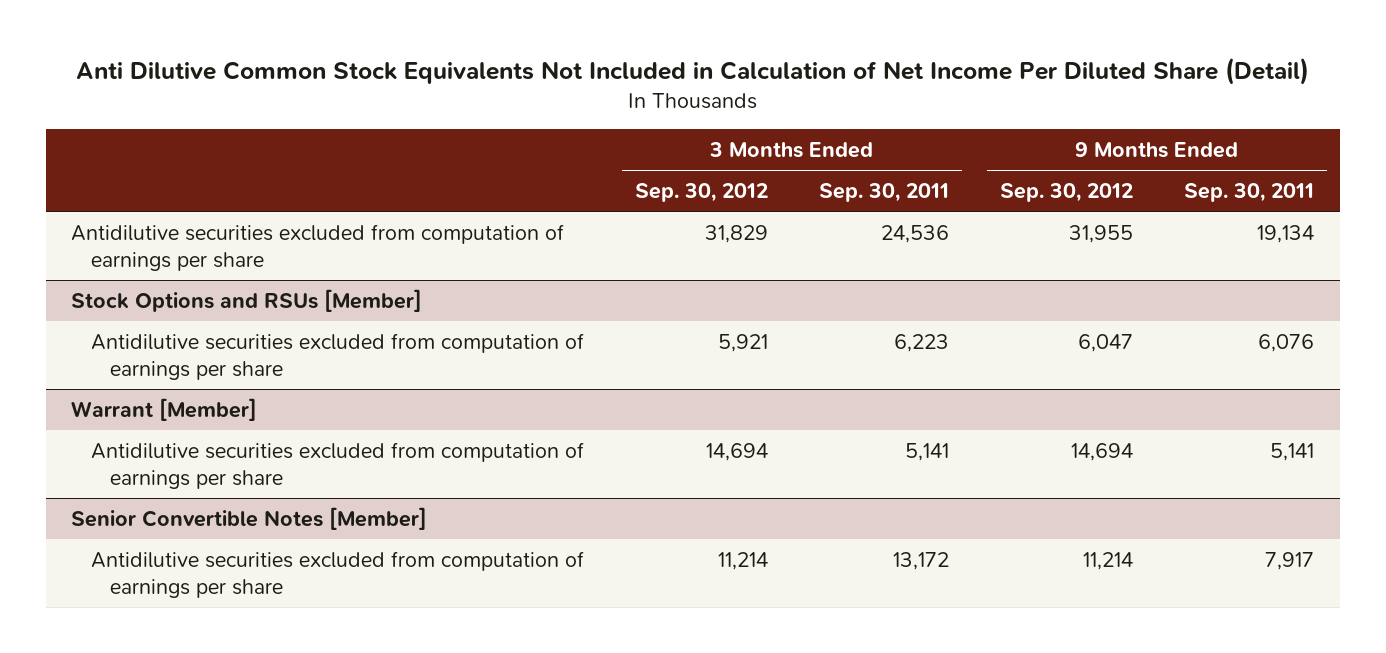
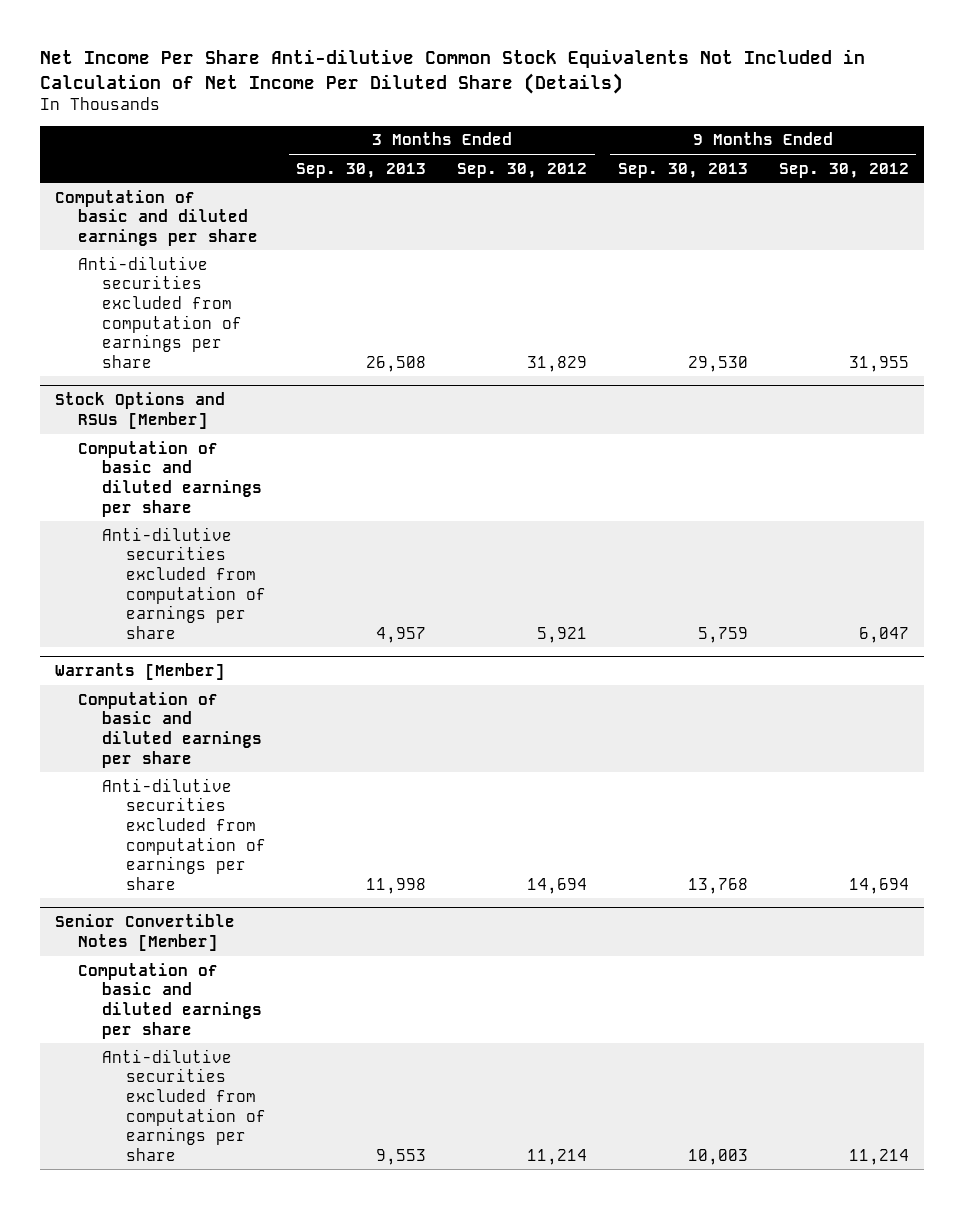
[75,57,1309,86] Anti Dilutive Common Stock Equivalents Not Included in Calculation of Net Income Per Diluted Share (Detail) -> [39,49,865,94] Net Income Per Share Anti-dilutive Common Stock Equivalents Not Included in Calculation of Net Income Per Diluted Share (Details)
[819,183,950,203] Sep. 30, 2011 -> none
[1184,183,1315,203] Sep. 30, 2011 -> none
none -> [296,162,427,178] Sep. 30, 2013
none -> [617,162,748,178] Sep. 30, 2013
none -> [54,189,259,246] Computation of basic and diluted earnings per share
[71,223,565,272] Antidilutive securities excluded from computation of earnings per share -> [78,255,243,368] Anti-dilutive securities excluded from computation of earnings per share
none -> [78,440,263,517] Computation of basic and diluted earnings per share
[90,332,584,381] Antidilutive securities excluded from computation of earnings per share -> [102,526,266,639] Anti-dilutive securities excluded from computation of earnings per share
[71,397,258,421] Warrant [Member] -> [54,663,225,681] Warrants [Member]
none -> [78,691,263,768] Computation of basic and diluted earnings per share
[90,441,584,490] Antidilutive securities excluded from computation of earnings per share -> [102,777,266,890] Anti-dilutive securities excluded from computation of earnings per share
none -> [78,962,263,1039] Computation of basic and diluted earnings per share
[90,550,584,599] Antidilutive securities excluded from computation of earnings per share -> [102,1048,266,1161] Anti-dilutive securities excluded from computation of earnings per share

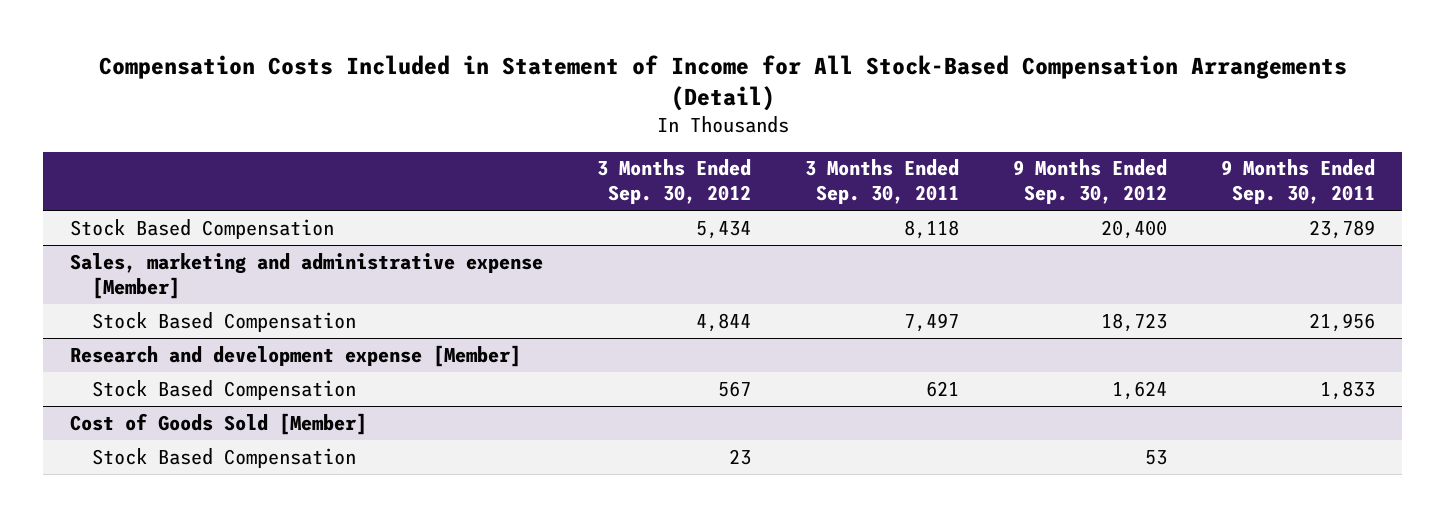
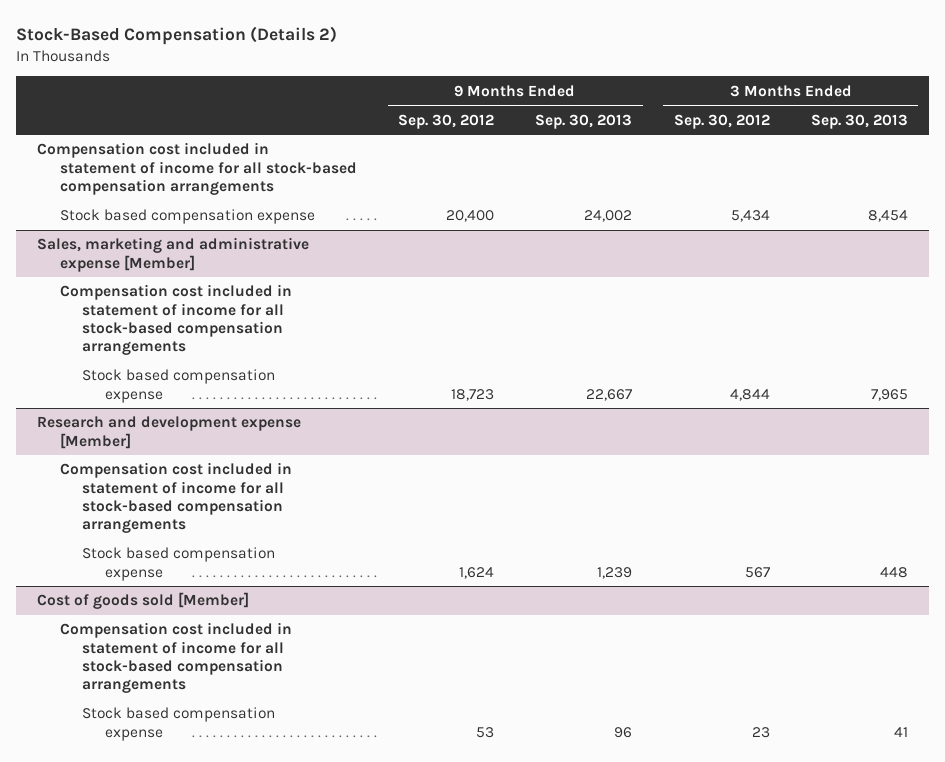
[98,55,1347,111] Compensation Costs Included in Statement of Income for All Stock-Based Compensation Arrangements (Detail) -> [16,26,338,46] Stock-Based Compensation (Details 2)
[805,159,960,205] 3 Months Ended Sep. 30, 2011 -> none
[1220,159,1375,205] 9 Months Ended Sep. 30, 2011 -> none
none -> [535,113,633,129] Sep. 30, 2013
none -> [810,113,908,129] Sep. 30, 2013
none -> [37,142,357,196] Compensation cost included in statement of income for all stock-based compensation arrangements
[70,218,335,239] Stock Based Compensation -> [59,209,315,225] Stock based compensation expense
none -> [59,284,292,356] Compensation cost included in statement of income for all stock-based compensation arrangements
[91,311,356,332] Stock Based Compensation -> [82,369,276,403] Stock based compensation expense
none -> [59,462,292,534] Compensation cost included in statement of income for all stock-based compensation arrangements
[91,379,356,400] Stock Based Compensation -> [82,547,276,581] Stock based compensation expense
[70,412,368,435] Cost of Goods Sold [Member] -> [37,592,250,610] Cost of goods sold [Member]
none -> [59,622,292,694] Compensation cost included in statement of income for all stock-based compensation arrangements
[91,447,356,468] Stock Based Compensation -> [82,707,276,741] Stock based compensation expense

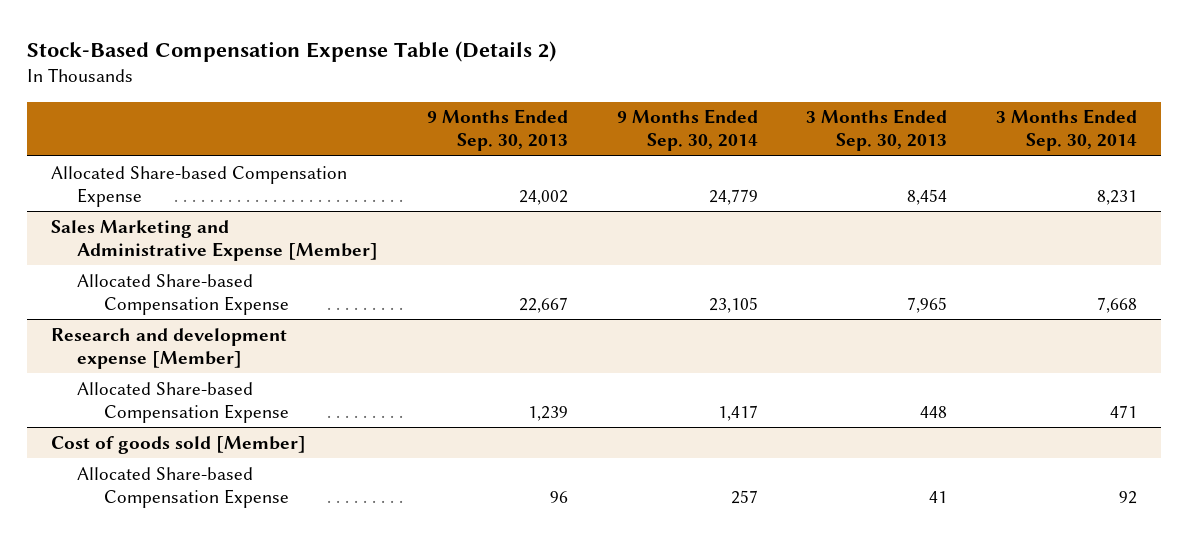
[16,26,338,46] Stock-Based Compensation (Details 2) -> [27,40,557,62] Stock-Based Compensation Expense Table (Details 2)
[397,113,494,129] Sep. 30, 2012 -> none
[673,113,770,129] Sep. 30, 2012 -> none
none -> [616,109,758,152] 9 Months Ended Sep. 30, 2014
none -> [995,109,1137,152] 3 Months Ended Sep. 30, 2014
[37,142,357,196] Compensation cost included in statement of income for all stock-based compensation arrangements -> none
[59,284,292,356] Compensation cost included in statement of income for all stock-based compensation arrangements -> none
[59,209,315,225] Stock based compensation expense -> [51,165,348,207] Allocated Share-based Compensation Expense
[37,237,310,272] Sales, marketing and administrative expense [Member] -> [51,219,379,261] Sales Marketing and Administrative Expense [Member]
[82,369,276,403] Stock based compensation expense -> [77,273,289,315] Allocated Share-based Compensation Expense
[59,462,292,534] Compensation cost included in statement of income for all stock-based compensation arrangements -> none
[82,547,276,581] Stock based compensation expense -> [77,381,289,423] Allocated Share-based Compensation Expense
[59,622,292,694] Compensation cost included in statement of income for all stock-based compensation arrangements -> none
[82,707,276,741] Stock based compensation expense -> [77,466,289,508] Allocated Share-based Compensation Expense

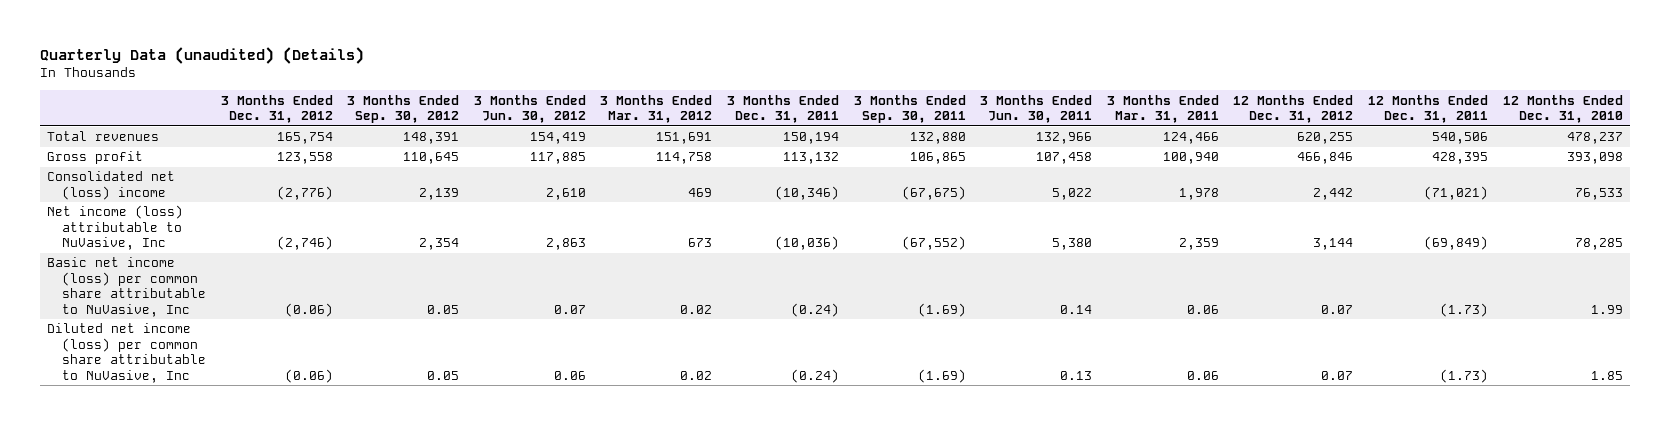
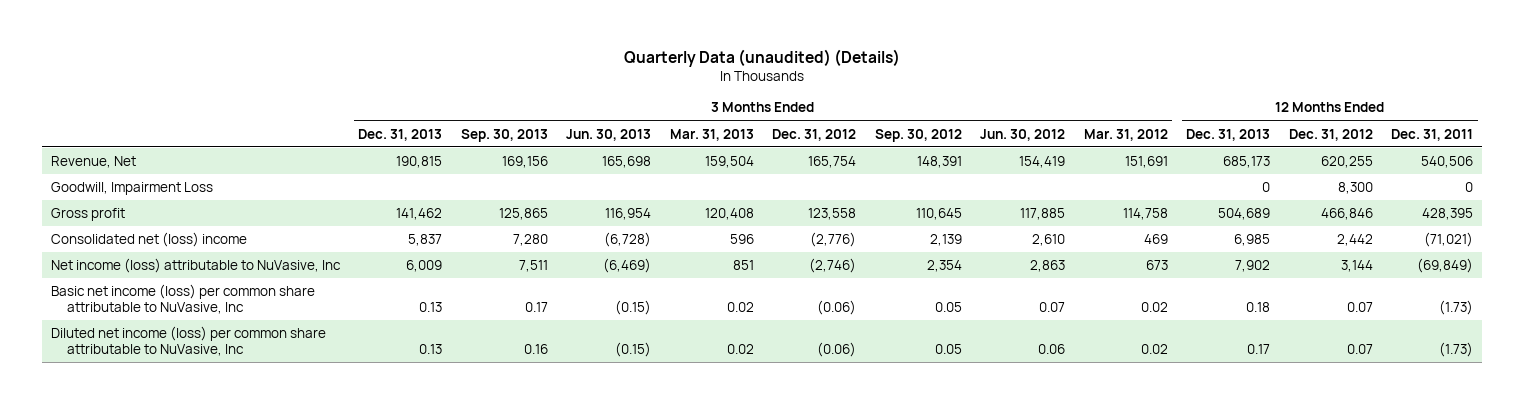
[727,94,840,124] 3 Months Ended Dec. 31, 2011 -> none
[853,94,966,124] 3 Months Ended Sep. 30, 2011 -> none
[980,94,1093,124] 3 Months Ended Jun. 30, 2011 -> none
[1106,94,1219,124] 3 Months Ended Mar. 31, 2011 -> none
[1502,94,1623,124] 12 Months Ended Dec. 31, 2010 -> none
none -> [358,128,443,141] Dec. 31, 2013
none -> [460,128,548,142] Sep. 30, 2013
none -> [566,128,652,141] Jun. 30, 2013
none -> [669,128,754,141] Mar. 31, 2013
none -> [1186,128,1271,141] Dec. 31, 2013
[46,131,159,142] Total revenues -> [51,156,137,169] Revenue, Net
none -> [51,182,214,196] Goodwill, Impairment Loss

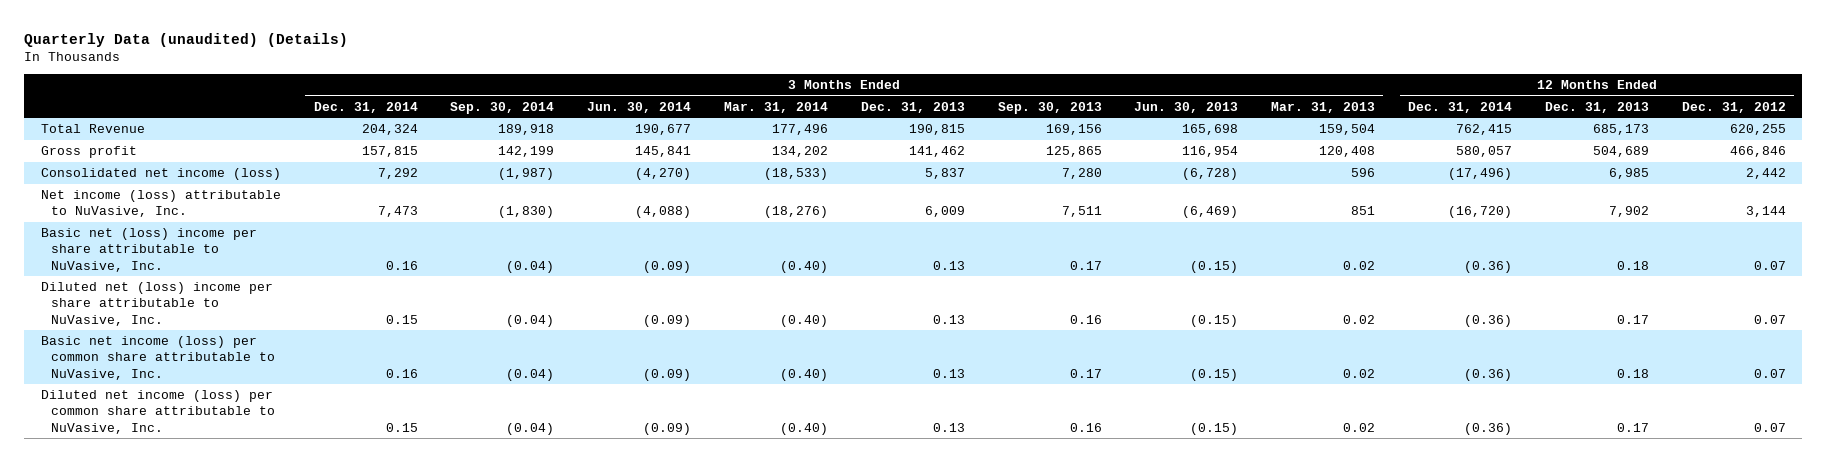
[772,128,857,141] Dec. 31, 2012 -> none
[874,128,962,142] Sep. 30, 2012 -> none
[980,128,1066,141] Jun. 30, 2012 -> none
[1083,128,1168,141] Mar. 31, 2012 -> none
[1391,128,1474,141] Dec. 31, 2011 -> none
none -> [313,101,418,113] Dec. 31, 2014
none -> [450,101,555,114] Sep. 30, 2014
none -> [587,101,692,113] Jun. 30, 2014
none -> [724,101,829,113] Mar. 31, 2014
none -> [1408,101,1513,113] Dec. 31, 2014
[51,182,214,196] Goodwill, Impairment Loss -> none
[51,156,137,169] Revenue, Net -> [40,124,145,134] Total Revenue
[51,232,248,248] Consolidated net (loss) income -> [40,168,281,181] Consolidated net income (loss)
[51,258,342,274] Net income (loss) attributable to NuVasive, Inc -> [40,190,281,218] Net income (loss) attributable to NuVasive, Inc.
[51,284,316,314] Basic net income (loss) per common share attributable to NuVasive, Inc -> [40,228,257,272] Basic net (loss) income per share attributable to NuVasive, Inc.
[51,326,327,356] Diluted net income (loss) per common share attributable to NuVasive, Inc -> [40,282,273,326] Diluted net (loss) income per share attributable to NuVasive, Inc.
none -> [40,336,276,380] Basic net income (loss) per common share attributable to NuVasive, Inc.
none -> [40,390,276,434] Diluted net income (loss) per common share attributable to NuVasive, Inc.

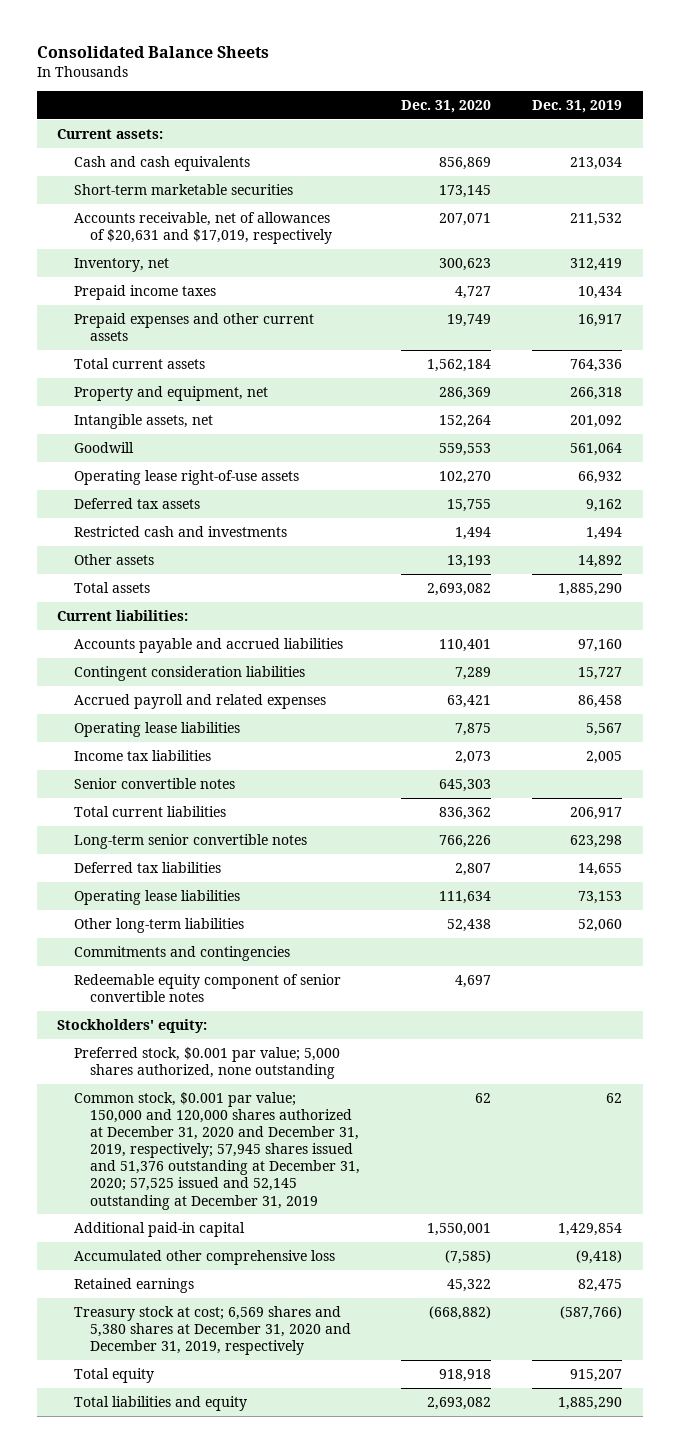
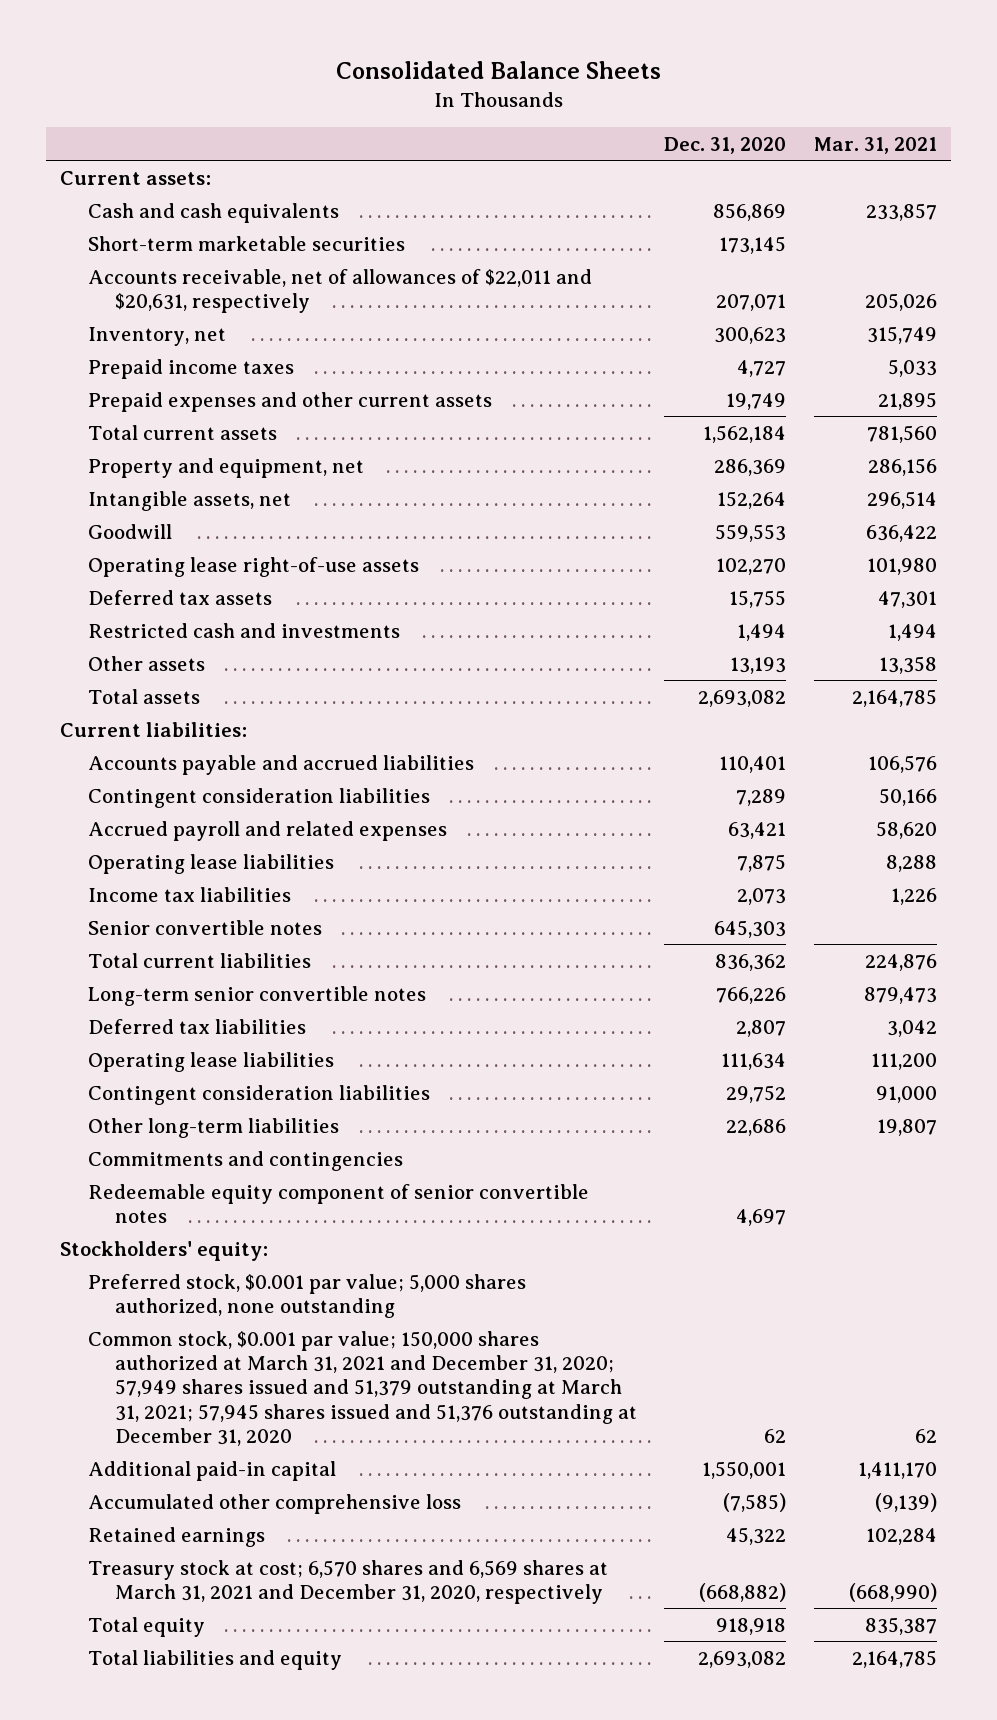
[532,99,623,113] Dec. 31, 2019 -> none
none -> [813,136,937,154] Mar. 31, 2021
[73,211,332,244] Accounts receivable, net of allowances of $20,631 and $17,019, respectively -> [87,268,592,314] Accounts receivable, net of allowances of $22,011 and $20,631, respectively
none -> [87,1084,430,1105] Contingent consideration liabilities
[446,918,491,932] 52,438 -> [726,1118,787,1136] 22,686
[73,1091,360,1210] Common stock, $0.001 par value; 150,000 and 120,000 shares authorized at December 31, 2020 and December 31, 2019, respectively; 57,945 shares issued and 51,376 outstanding at December 31, 2020; 57,525 issued and 52,145 outstanding at December 31, 2019 -> [87,1330,637,1446] Common stock, $0.001 par value; 150,000 shares authorized at March 31, 2021 and December 31, 2020; 57,949 shares issued and 51,379 outstanding at March 31, 2021; 57,945 shares issued and 51,376 outstanding at December 31, 2020
[73,1305,351,1356] Treasury stock at cost; 6,569 shares and 5,380 shares at December 31, 2020 and December 31, 2019, respectively -> [87,1559,608,1605] Treasury stock at cost; 6,570 shares and 6,569 shares at March 31, 2021 and December 31, 2020, respectively

